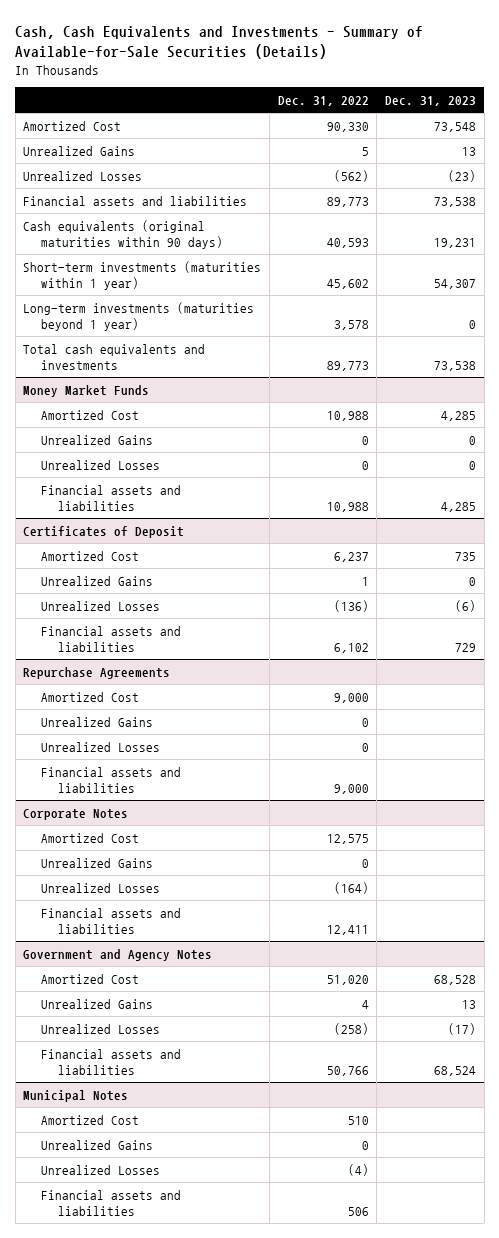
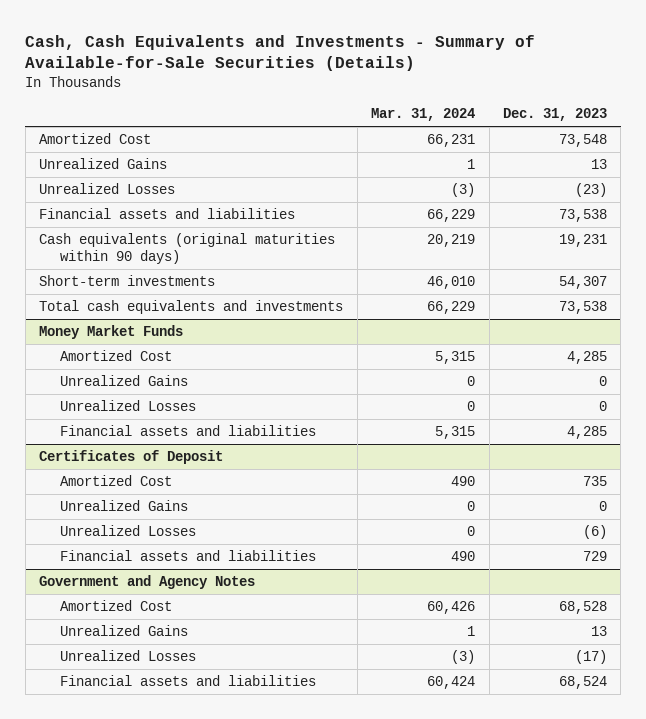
[277,95,369,106] Dec. 31, 2022 -> none
none -> [371,108,476,122] Mar. 31, 2024
[23,301,255,331] Long-term investments (maturities beyond 1 year) -> none
[23,260,262,290] Short-term investments (maturities within 1 year) -> [39,275,216,287] Short-term investments
[23,666,171,679] Repurchase Agreements -> none
[40,691,139,702] Amortized Cost -> none
[40,716,153,727] Unrealized Gains -> none
[40,741,160,752] Unrealized Losses -> none
[40,766,181,793] Financial assets and liabilities -> none
[23,808,129,820] Corporate Notes -> none
[40,832,139,843] Amortized Cost -> none
[40,857,153,868] Unrealized Gains -> none
[40,882,160,893] Unrealized Losses -> none
[40,907,181,934] Financial assets and liabilities -> none
[23,1089,129,1102] Municipal Notes -> none
[40,1114,139,1125] Amortized Cost -> none
[40,1139,153,1150] Unrealized Gains -> none
[40,1164,160,1175] Unrealized Losses -> none
[40,1189,181,1216] Financial assets and liabilities -> none

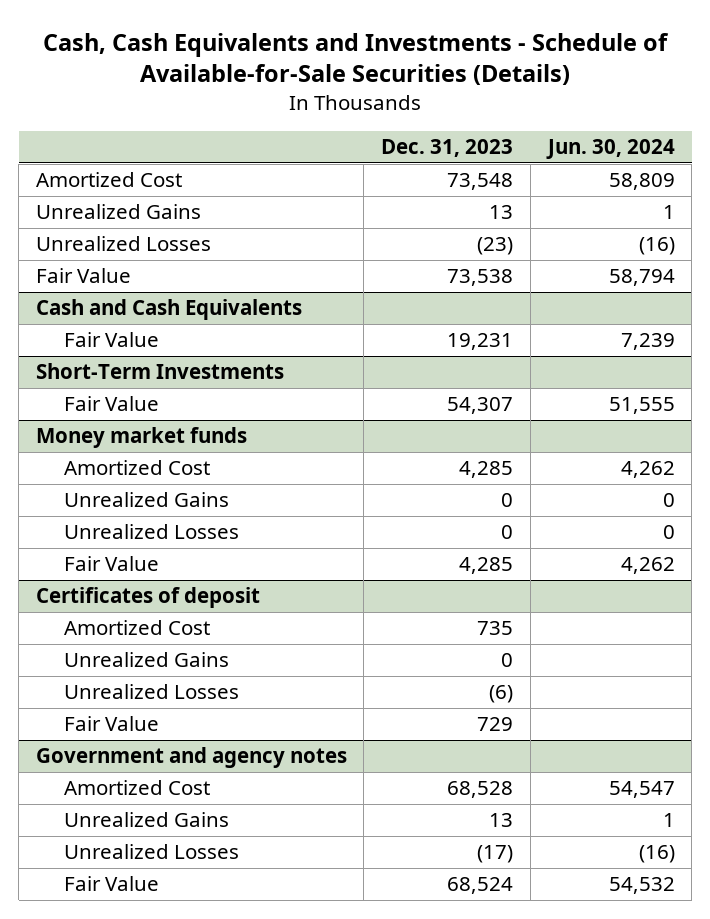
[25,34,536,72] Cash, Cash Equivalents and Investments - Summary of Available-for-Sale Securities (Details) -> [43,32,670,86] Cash, Cash Equivalents and Investments - Schedule of Available-for-Sale Securities (Details)
[371,108,476,122] Mar. 31, 2024 -> none
none -> [545,139,675,160] Jun. 30, 2024
[39,300,344,315] Total cash equivalents and investments -> none
[39,208,296,220] Financial assets and liabilities -> [35,268,131,284] Fair Value
none -> [35,299,302,321] Cash and Cash Equivalents
[39,233,336,265] Cash equivalents (original maturities within 90 days) -> [64,332,160,348] Fair Value
none -> [35,363,284,380] Short-Term Investments
[39,275,216,287] Short-term investments -> [64,396,160,412] Fair Value
[39,325,184,340] Money Market Funds -> [35,427,247,449] Money market funds
[59,425,316,437] Financial assets and liabilities -> [64,556,160,572] Fair Value
[39,450,224,465] Certificates of Deposit -> [35,587,260,609] Certificates of deposit
[59,550,316,562] Financial assets and liabilities -> [64,716,160,732] Fair Value
[39,575,256,590] Government and Agency Notes -> [35,747,347,769] Government and agency notes
[59,675,316,687] Financial assets and liabilities -> [64,876,160,892] Fair Value

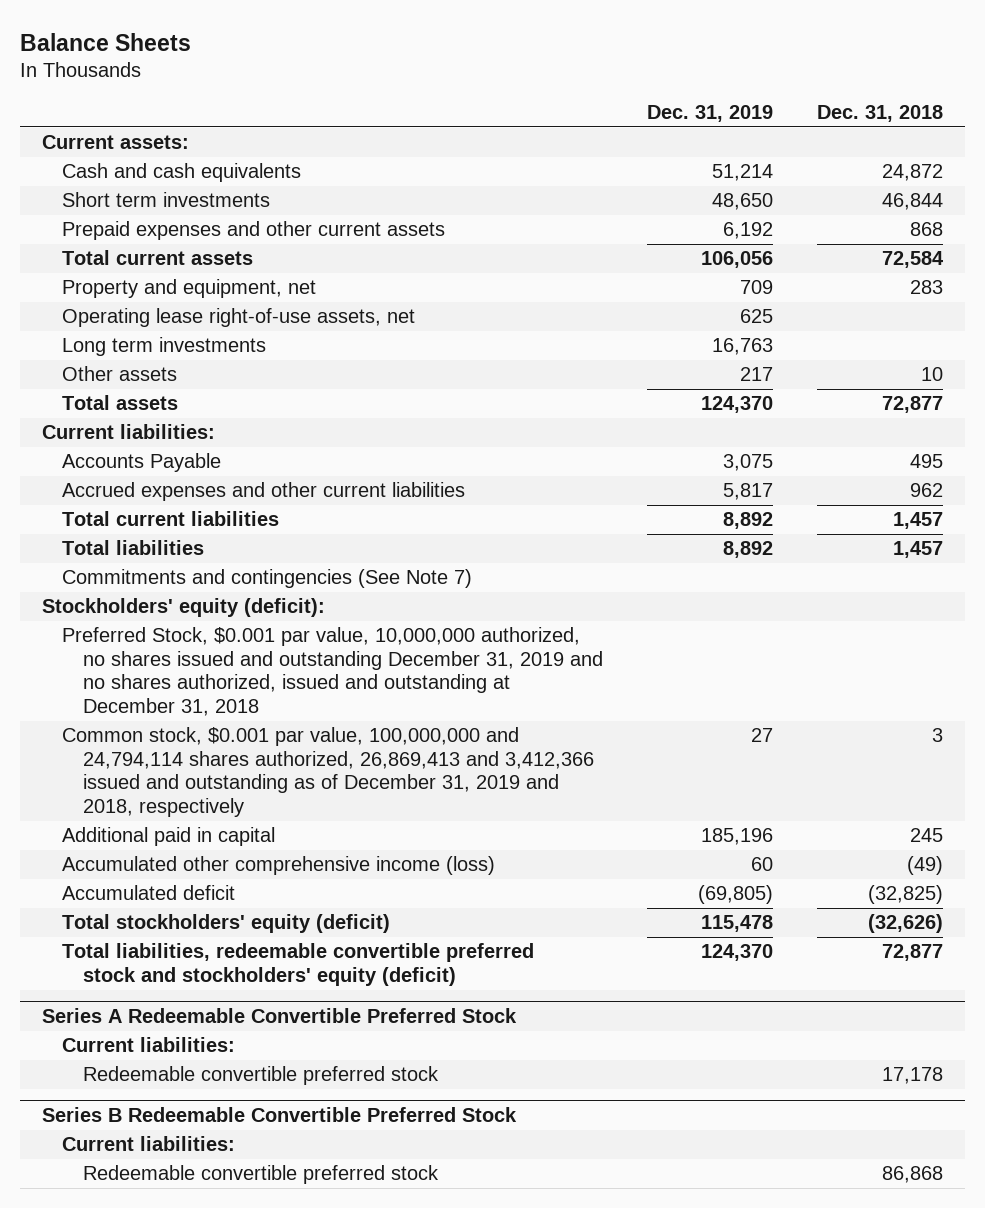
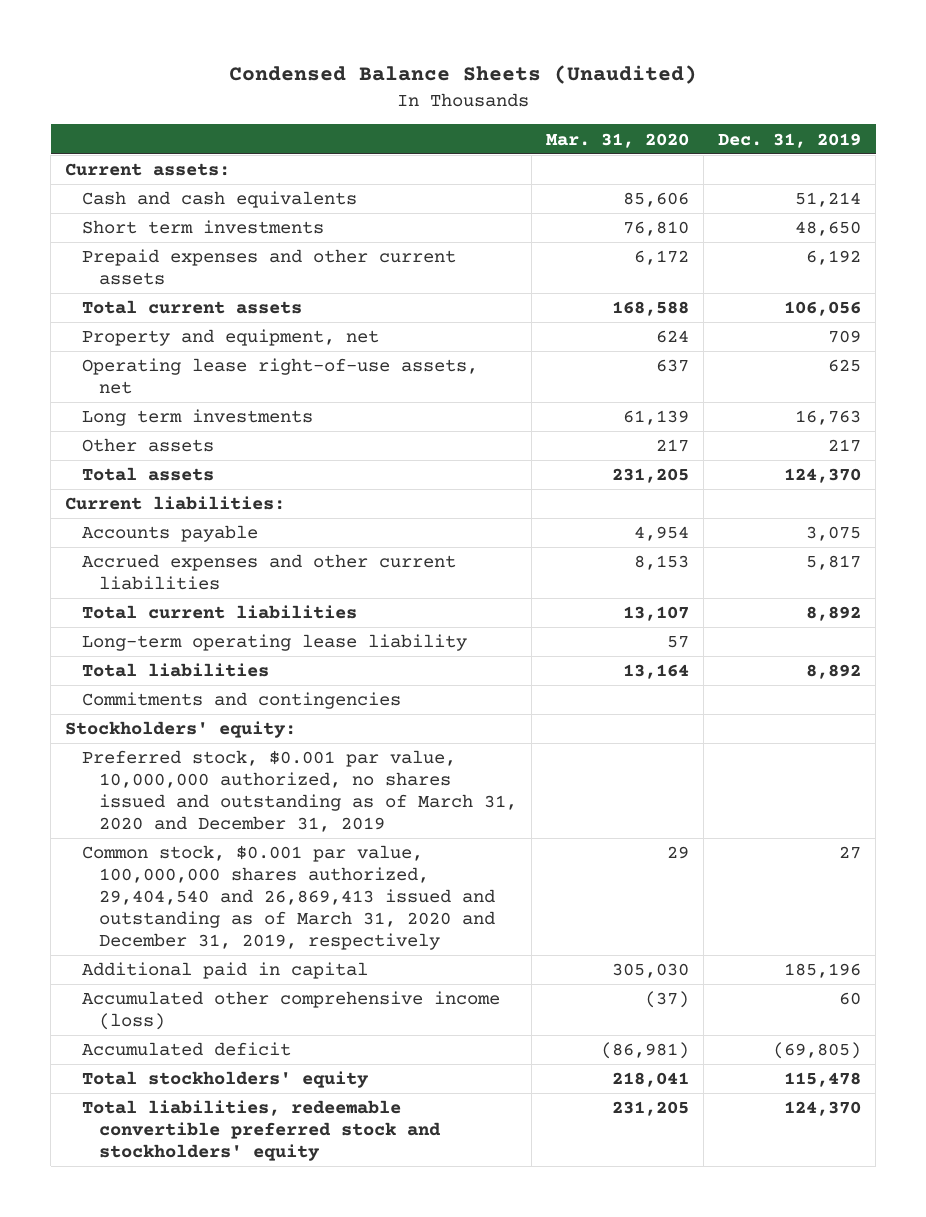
[19,32,191,51] Balance Sheets -> [229,65,698,85] Condensed Balance Sheets (Unaudited)
[817,104,944,122] Dec. 31, 2018 -> none
none -> [546,132,690,148] Mar. 31, 2020
[62,453,222,473] Accounts Payable -> [82,525,259,543] Accounts payable
none -> [82,634,468,652] Long-term operating lease liability
[62,569,473,589] Commitments and contingencies (See Note 7) -> [82,692,402,710] Commitments and contingencies
[41,598,325,618] Stockholders' equity (deficit): -> [65,721,297,739] Stockholders' equity:
[62,627,603,716] Preferred Stock, $0.001 par value, 10,000,000 authorized, no shares issued and outstanding December 31, 2019 and no shares authorized, issued and outstanding at December 31, 2018 -> [82,750,518,833] Preferred stock, $0.001 par value, 10,000,000 authorized, no shares issued and outstanding as of March 31, 2020 and December 31, 2019
[62,727,594,817] Common stock, $0.001 par value, 100,000,000 and 24,794,114 shares authorized, 26,869,413 and 3,412,366 issued and outstanding as of December 31, 2019 and 2018, respectively -> [82,845,496,951] Common stock, $0.001 par value, 100,000,000 shares authorized, 29,404,540 and 26,869,413 issued and outstanding as of March 31, 2020 and December 31, 2019, respectively
[41,1008,517,1024] Series A Redeemable Convertible Preferred Stock -> none
[62,1037,236,1053] Current liabilities: -> none
[82,1066,439,1086] Redeemable convertible preferred stock -> none
[41,1107,517,1123] Series B Redeemable Convertible Preferred Stock -> none
[62,1136,236,1152] Current liabilities: -> none
[82,1165,439,1185] Redeemable convertible preferred stock -> none
[62,914,391,934] Total stockholders' equity (deficit) -> [82,1071,370,1089] Total stockholders' equity
[62,943,535,986] Total liabilities, redeemable convertible preferred stock and stockholders' equity (deficit) -> [82,1100,442,1162] Total liabilities, redeemable convertible preferred stock and stockholders' equity

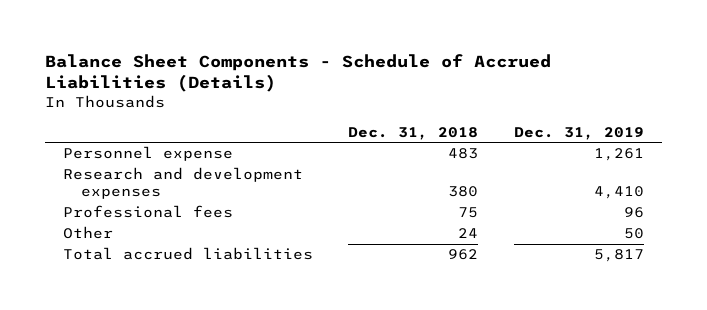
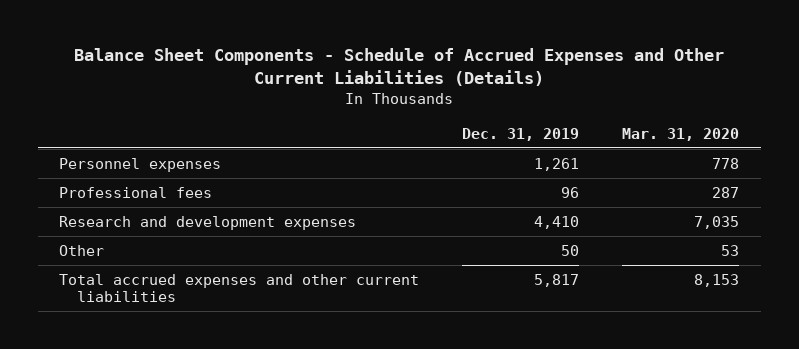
[44,53,551,93] Balance Sheet Components - Schedule of Accrued Liabilities (Details) -> [74,48,725,87] Balance Sheet Components - Schedule of Accrued Expenses and Other Current Liabilities (Details)
[348,126,479,140] Dec. 31, 2018 -> none
none -> [622,127,740,141] Mar. 31, 2020
[62,146,233,162] Personnel expense -> [59,157,222,172] Personnel expenses
[62,167,303,200] Research and development expenses -> [59,215,357,230] Research and development expenses
[62,247,313,261] Total accrued liabilities -> [59,273,420,303] Total accrued expenses and other current liabilities

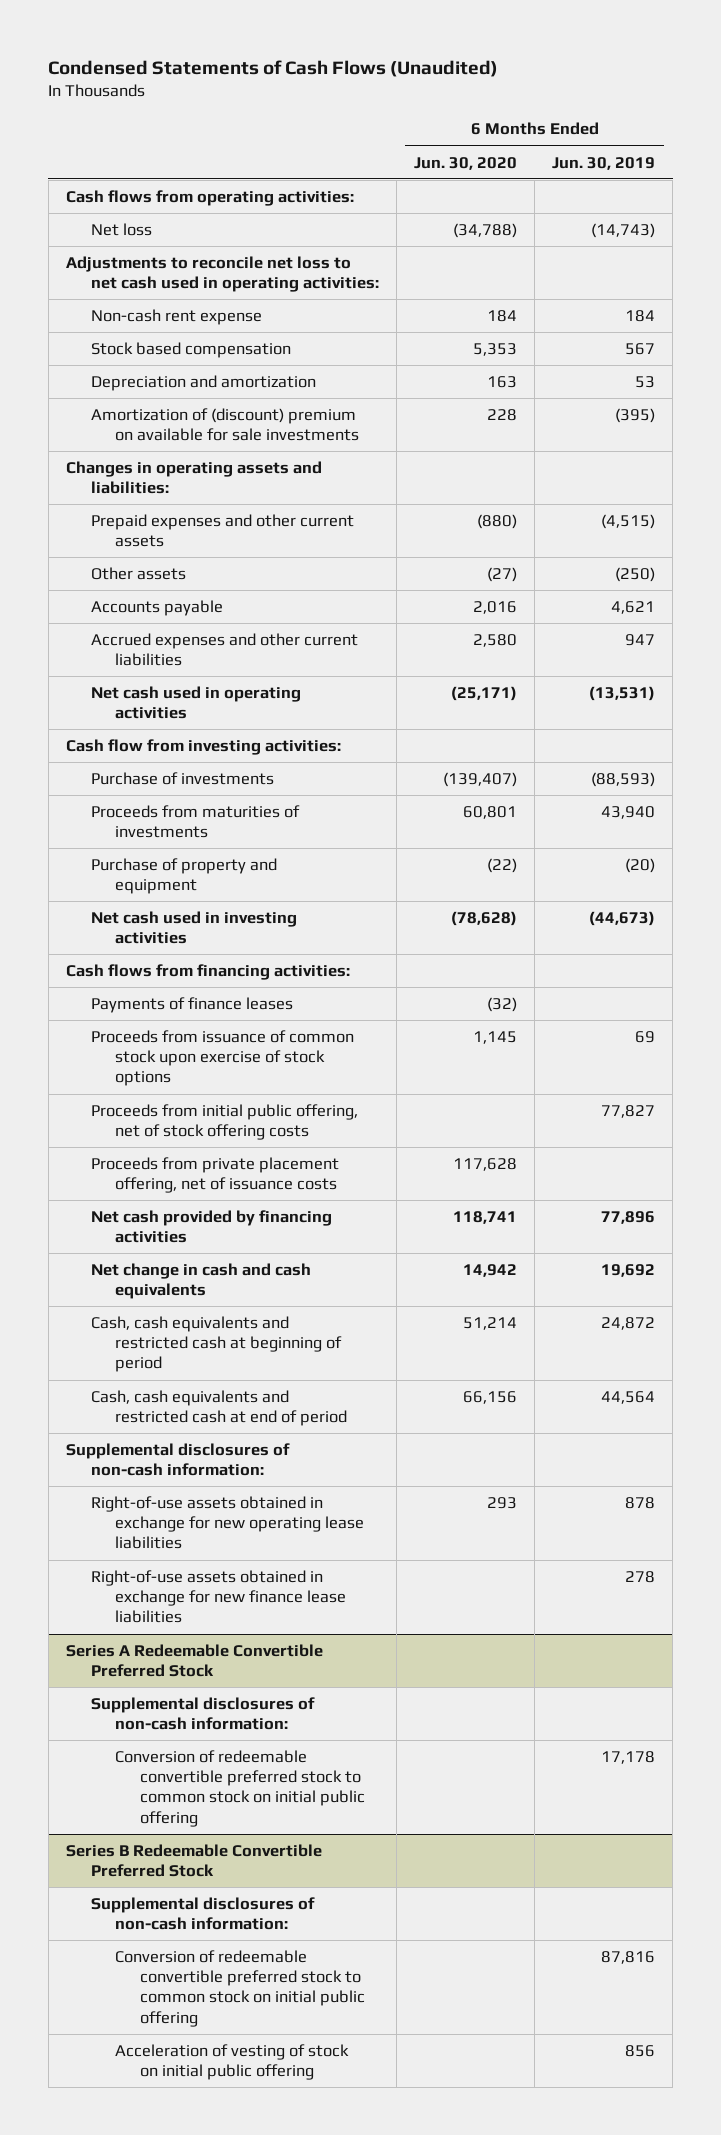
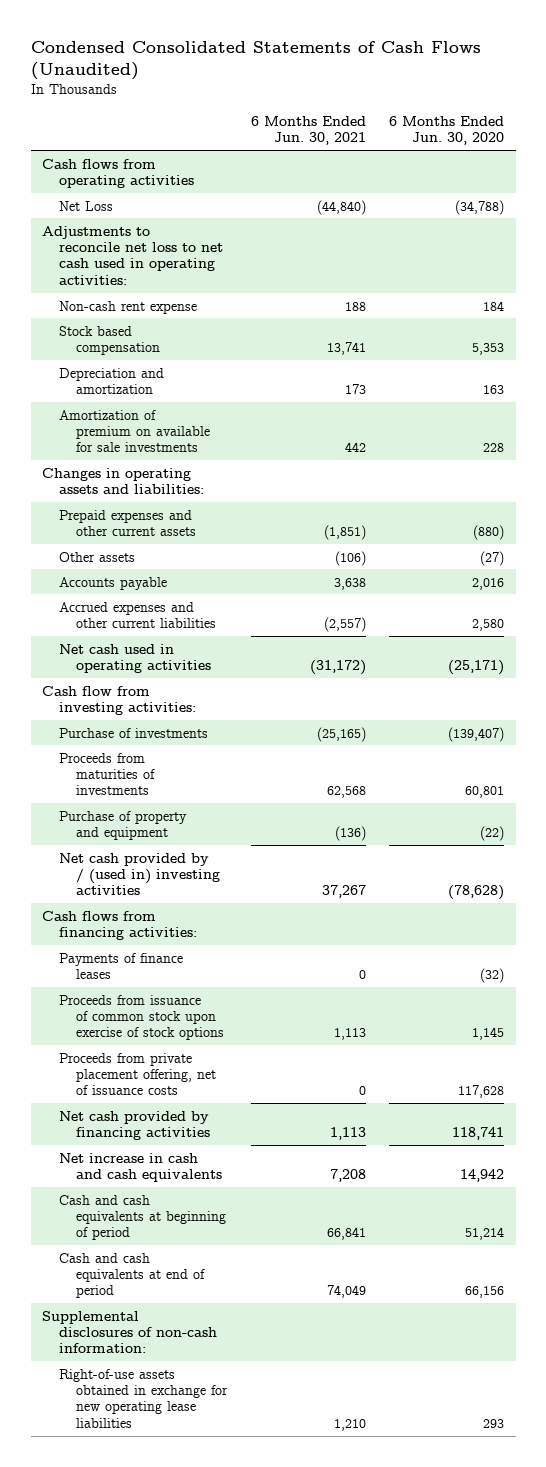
[48,59,499,77] Condensed Statements of Cash Flows (Unaudited) -> [30,40,481,80] Condensed Consolidated Statements of Cash Flows (Unaudited)
[552,156,656,170] Jun. 30, 2019 -> none
none -> [250,115,366,146] 6 Months Ended Jun. 30, 2021
[65,189,354,206] Cash flows from operating activities: -> [42,158,195,189] Cash flows from operating activities
[90,222,152,236] Net loss -> [59,200,114,211] Net Loss
[90,407,360,442] Amortization of (discount) premium on available for sale investments -> [59,409,211,453] Amortization of premium on available for sale investments
[90,910,297,945] Net cash used in investing activities -> [59,852,221,896] Net cash provided by / (used in) investing activities
[90,1103,358,1141] Proceeds from initial public offering, net of stock offering costs -> none
[90,1262,311,1300] Net change in cash and cash equivalents -> [59,1152,223,1183] Net increase in cash and cash equivalents
[90,1315,343,1373] Cash, cash equivalents and restricted cash at beginning of period -> [59,1194,227,1241] Cash and cash equivalents at beginning of period
[90,1389,348,1427] Cash, cash equivalents and restricted cash at end of period -> [59,1252,206,1299] Cash and cash equivalents at end of period
[90,1569,347,1624] Right-of-use assets obtained in exchange for new finance lease liabilities -> none
[65,1643,323,1678] Series A Redeemable Convertible Preferred Stock -> none
[90,1696,315,1731] Supplemental disclosures of non-cash information: -> none
[115,1749,366,1827] Conversion of redeemable convertible preferred stock to common stock on initial public offering -> none
[65,1843,322,1878] Series B Redeemable Convertible Preferred Stock -> none
[90,1896,315,1931] Supplemental disclosures of non-cash information: -> none
[115,1949,366,2027] Conversion of redeemable convertible preferred stock to common stock on initial public offering -> none
[115,2043,350,2081] Acceleration of vesting of stock on initial public offering -> none

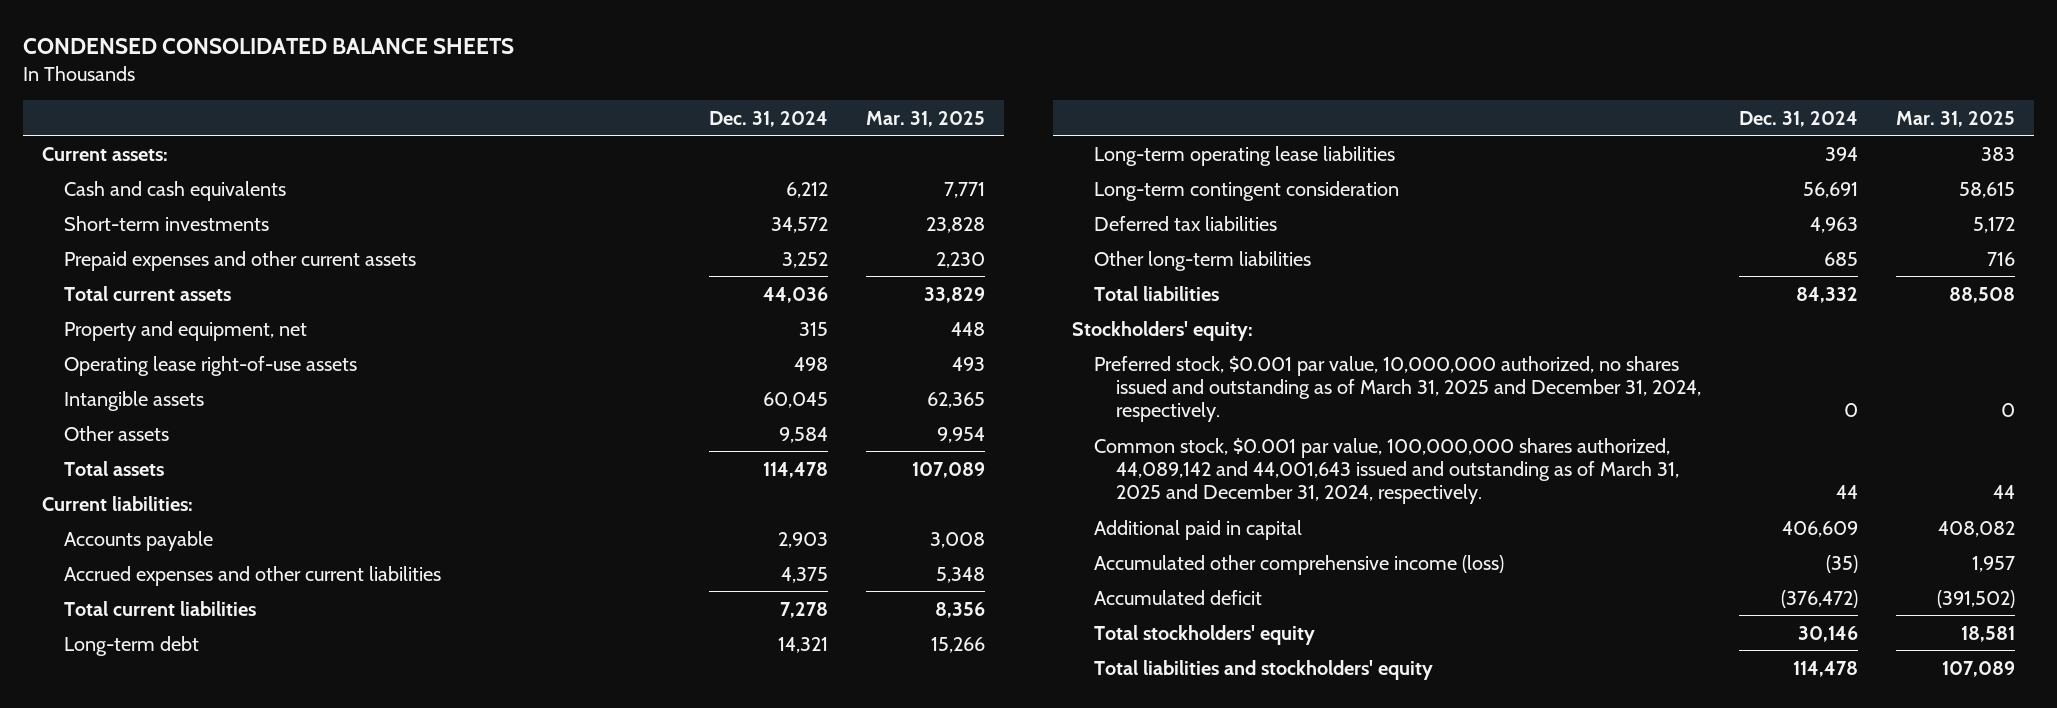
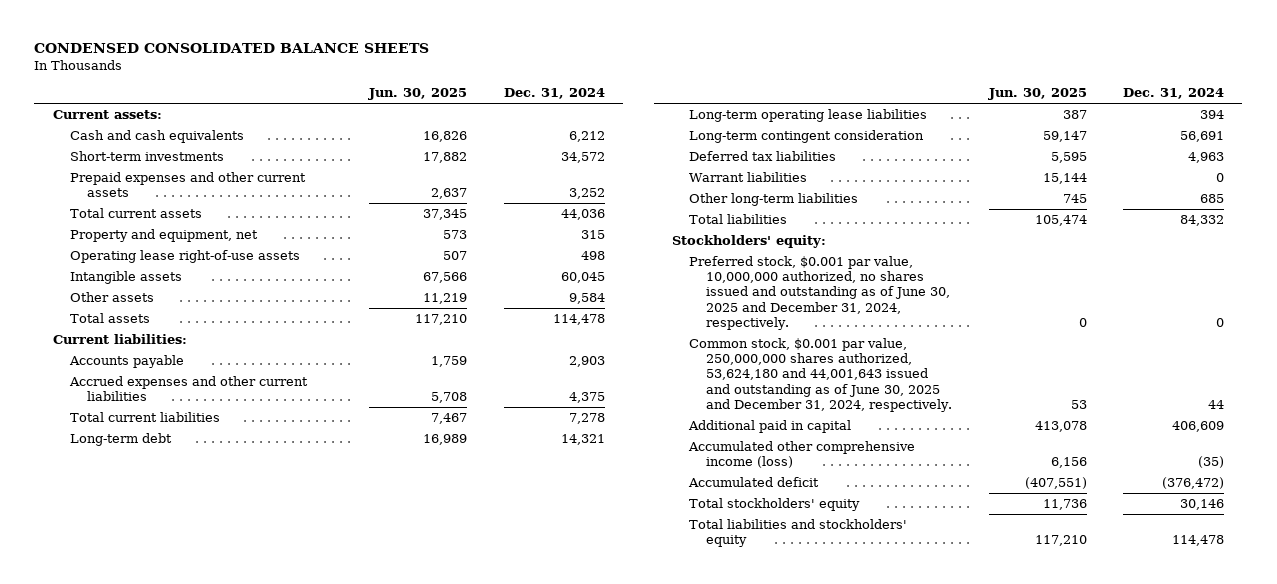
[865,110,985,127] Mar. 31, 2025 -> none
none -> [368,88,468,101] Jun. 30, 2025
none -> [689,171,808,182] Warrant liabilities
[1094,355,1701,423] Preferred stock, $0.001 par value, 10,000,000 authorized, no shares issued and outstanding as of March 31, 2025 and December 31, 2024, respectively. -> [689,255,951,330] Preferred stock, $0.001 par value, 10,000,000 authorized, no shares issued and outstanding as of June 30, 2025 and December 31, 2024, respectively.
[1094,437,1679,505] Common stock, $0.001 par value, 100,000,000 shares authorized, 44,089,142 and 44,001,643 issued and outstanding as of March 31, 2025 and December 31, 2024, respectively. -> [689,337,953,412] Common stock, $0.001 par value, 250,000,000 shares authorized, 53,624,180 and 44,001,643 issued and outstanding as of June 30, 2025 and December 31, 2024, respectively.

